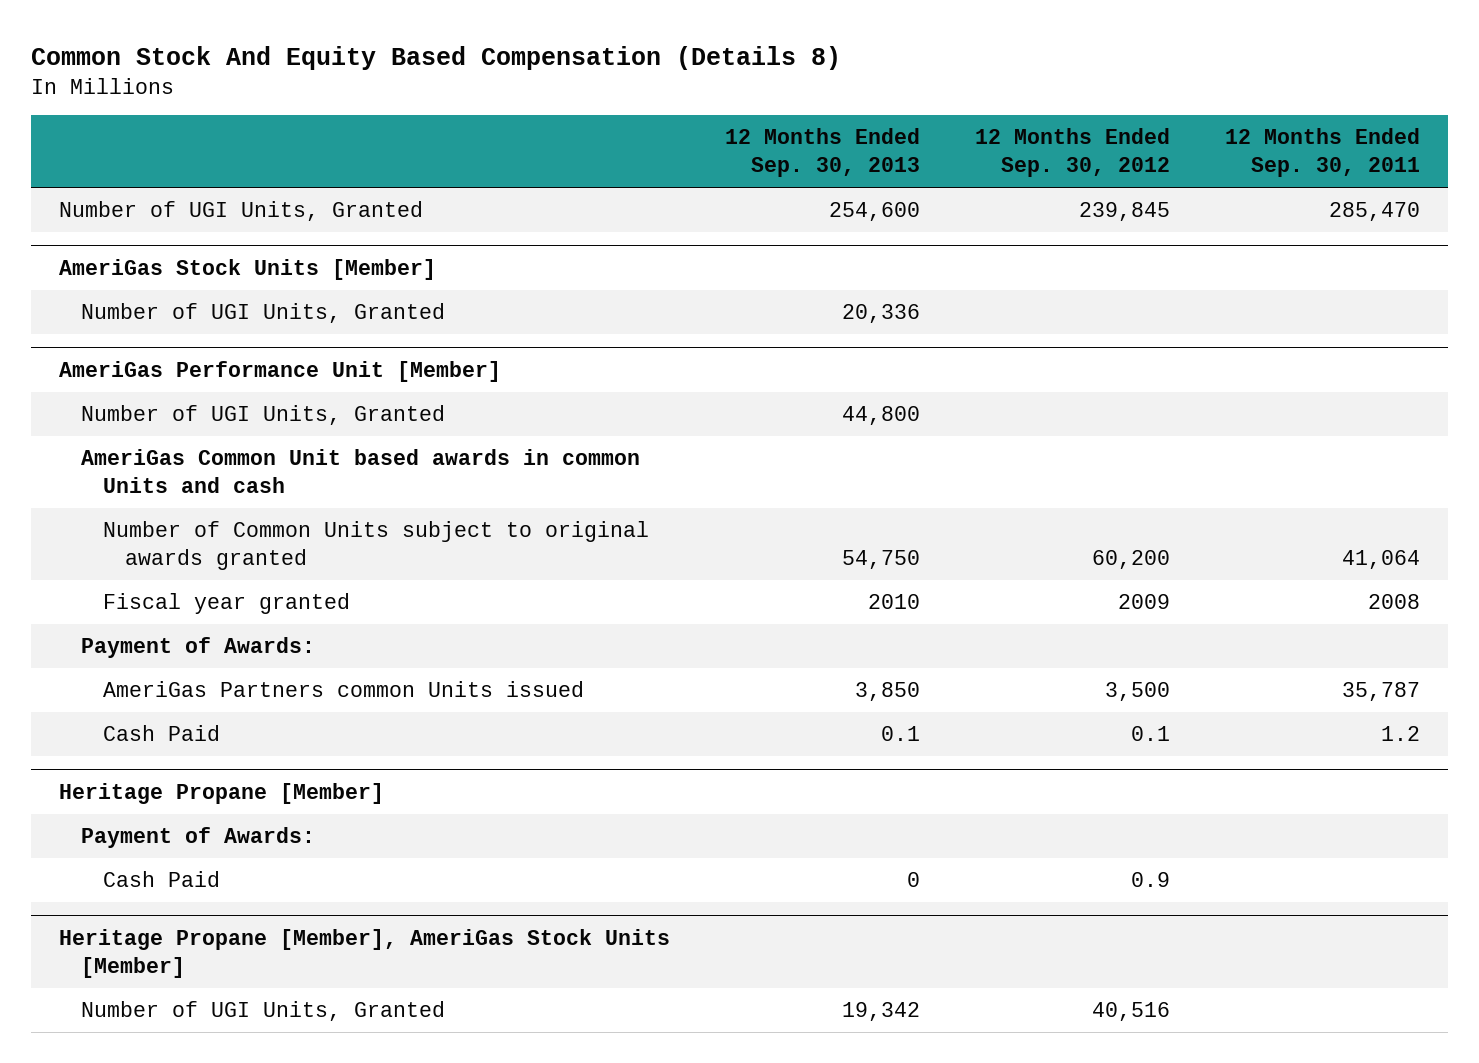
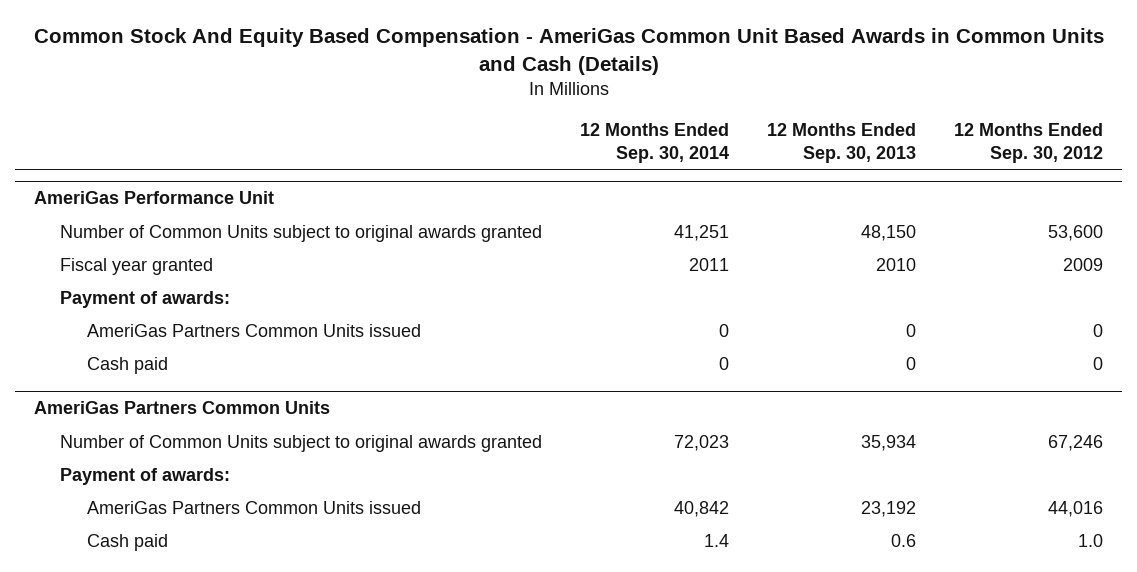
[30,45,841,70] Common Stock And Equity Based Compensation (Details 8) -> [33,27,1104,75] Common Stock And Equity Based Compensation - AmeriGas Common Unit Based Awards in Common Units and Cash (Details)
[1225,128,1421,178] 12 Months Ended Sep. 30, 2011 -> none
none -> [580,123,730,163] 12 Months Ended Sep. 30, 2014
[58,200,423,221] Number of UGI Units, Granted -> none
[58,258,436,280] AmeriGas Stock Units [Member] -> none
[80,302,445,323] Number of UGI Units, Granted -> none
[80,404,445,425] Number of UGI Units, Granted -> none
[80,448,640,493] AmeriGas Common Unit based awards in common Units and cash -> none
[58,360,501,382] AmeriGas Performance Unit [Member] -> [33,191,274,205] AmeriGas Performance Unit
[841,549,920,569] 54,750 -> [861,224,917,241] 48,150
[1092,549,1171,569] 60,200 -> [1048,224,1104,241] 53,600
[58,782,384,804] Heritage Propane [Member] -> none
[58,928,670,978] Heritage Propane [Member], AmeriGas Stock Units [Member] -> none
[80,1000,445,1021] Number of UGI Units, Granted -> none
[80,636,315,658] Payment of Awards: -> [60,290,231,308] Payment of awards:
[102,680,584,697] AmeriGas Partners common Units issued -> [87,323,422,337] AmeriGas Partners Common Units issued
[854,681,920,701] 3,850 -> [906,323,917,337] 0
[1105,681,1171,701] 3,500 -> [1093,323,1104,337] 0
[102,724,220,741] Cash Paid -> [87,356,169,374] Cash paid
[880,725,920,741] 0.1 -> [906,356,917,370] 0
[1131,725,1171,741] 0.1 -> [1093,356,1104,370] 0
none -> [33,401,330,415] AmeriGas Partners Common Units
none -> [60,434,543,452] Number of Common Units subject to original awards granted
[80,826,315,848] Payment of Awards: -> [60,467,231,485] Payment of awards:
none -> [87,500,422,514] AmeriGas Partners Common Units issued
[102,870,220,887] Cash Paid -> [87,533,169,551] Cash paid
[906,871,920,887] 0 -> [891,533,917,547] 0.6
[1131,871,1171,887] 0.9 -> [1078,533,1104,547] 1.0

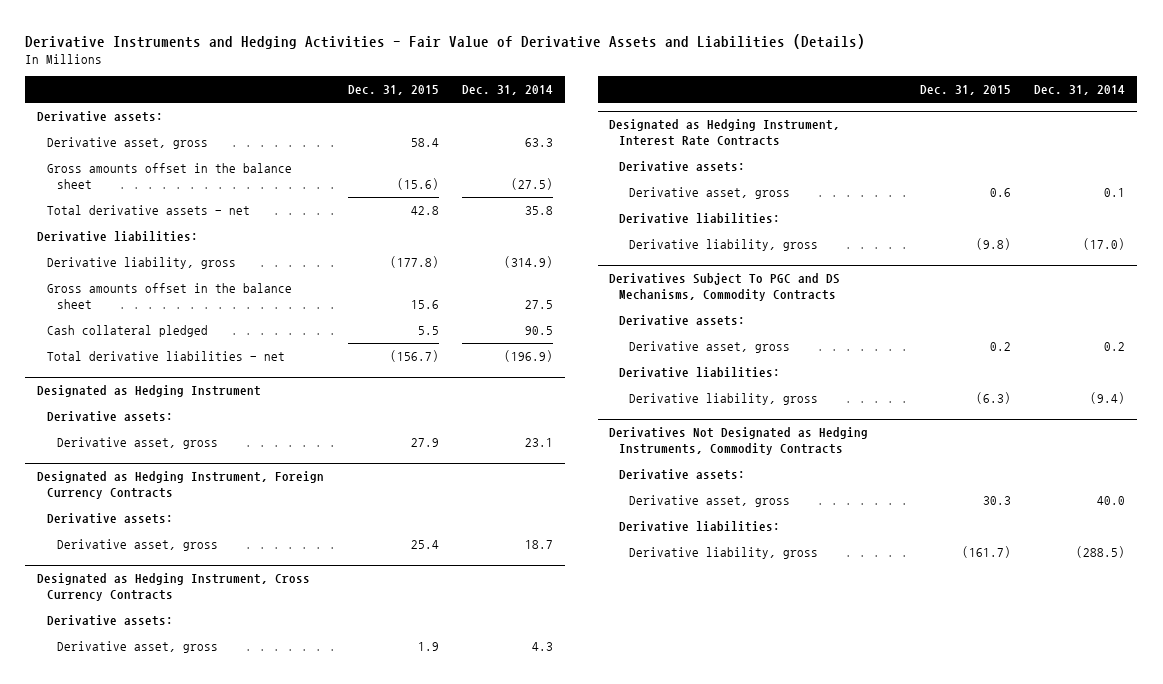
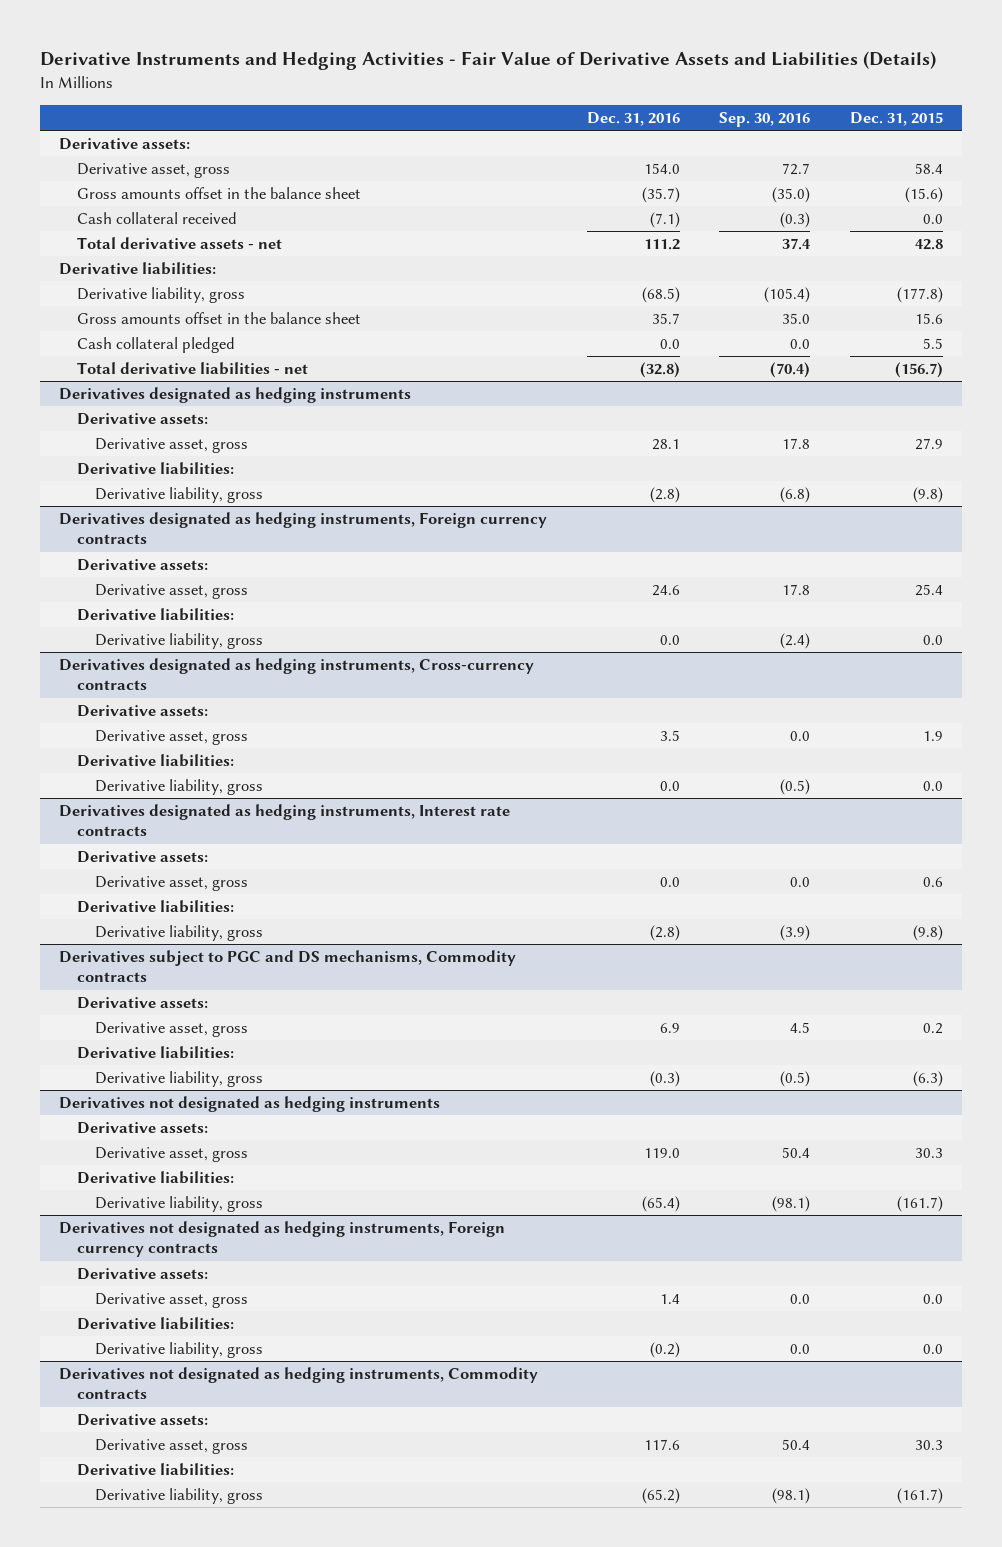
[462,85,554,96] Dec. 31, 2014 -> none
none -> [586,111,680,126] Dec. 31, 2016
none -> [719,111,811,127] Sep. 30, 2016
none -> [77,212,238,225] Cash collateral received
[37,385,262,398] Designated as Hedging Instrument -> [59,387,412,404] Derivatives designated as hedging instruments
none -> [77,462,235,476] Derivative liabilities:
none -> [95,487,264,504] Derivative liability, gross
[37,471,325,500] Designated as Hedging Instrument, Foreign Currency Contracts -> [59,512,548,545] Derivatives designated as hedging instruments, Foreign currency contracts
none -> [77,608,235,622] Derivative liabilities:
none -> [95,633,264,650] Derivative liability, gross
[37,573,311,602] Designated as Hedging Instrument, Cross Currency Contracts -> [59,658,535,691] Derivatives designated as hedging instruments, Cross-currency contracts
none -> [77,754,235,768] Derivative liabilities:
none -> [95,779,264,796] Derivative liability, gross
[609,119,841,147] Designated as Hedging Instrument, Interest Rate Contracts -> [59,804,511,837] Derivatives designated as hedging instruments, Interest rate contracts
[609,273,841,302] Derivatives Subject To PGC and DS Mechanisms, Commodity Contracts -> [59,950,517,983] Derivatives subject to PGC and DS mechanisms, Commodity contracts
[609,427,869,456] Derivatives Not Designated as Hedging Instruments, Commodity Contracts -> [59,1096,441,1113] Derivatives not designated as hedging instruments
none -> [59,1221,506,1258] Derivatives not designated as hedging instruments, Foreign currency contracts
none -> [77,1268,209,1281] Derivative assets:
none -> [95,1293,249,1309] Derivative asset, gross
none -> [77,1317,235,1331] Derivative liabilities:
none -> [95,1342,264,1359] Derivative liability, gross
none -> [59,1367,539,1400] Derivatives not designated as hedging instruments, Commodity contracts
none -> [77,1414,209,1427] Derivative assets:
none -> [95,1439,249,1455] Derivative asset, gross
none -> [77,1463,235,1477] Derivative liabilities:
none -> [95,1488,264,1505] Derivative liability, gross

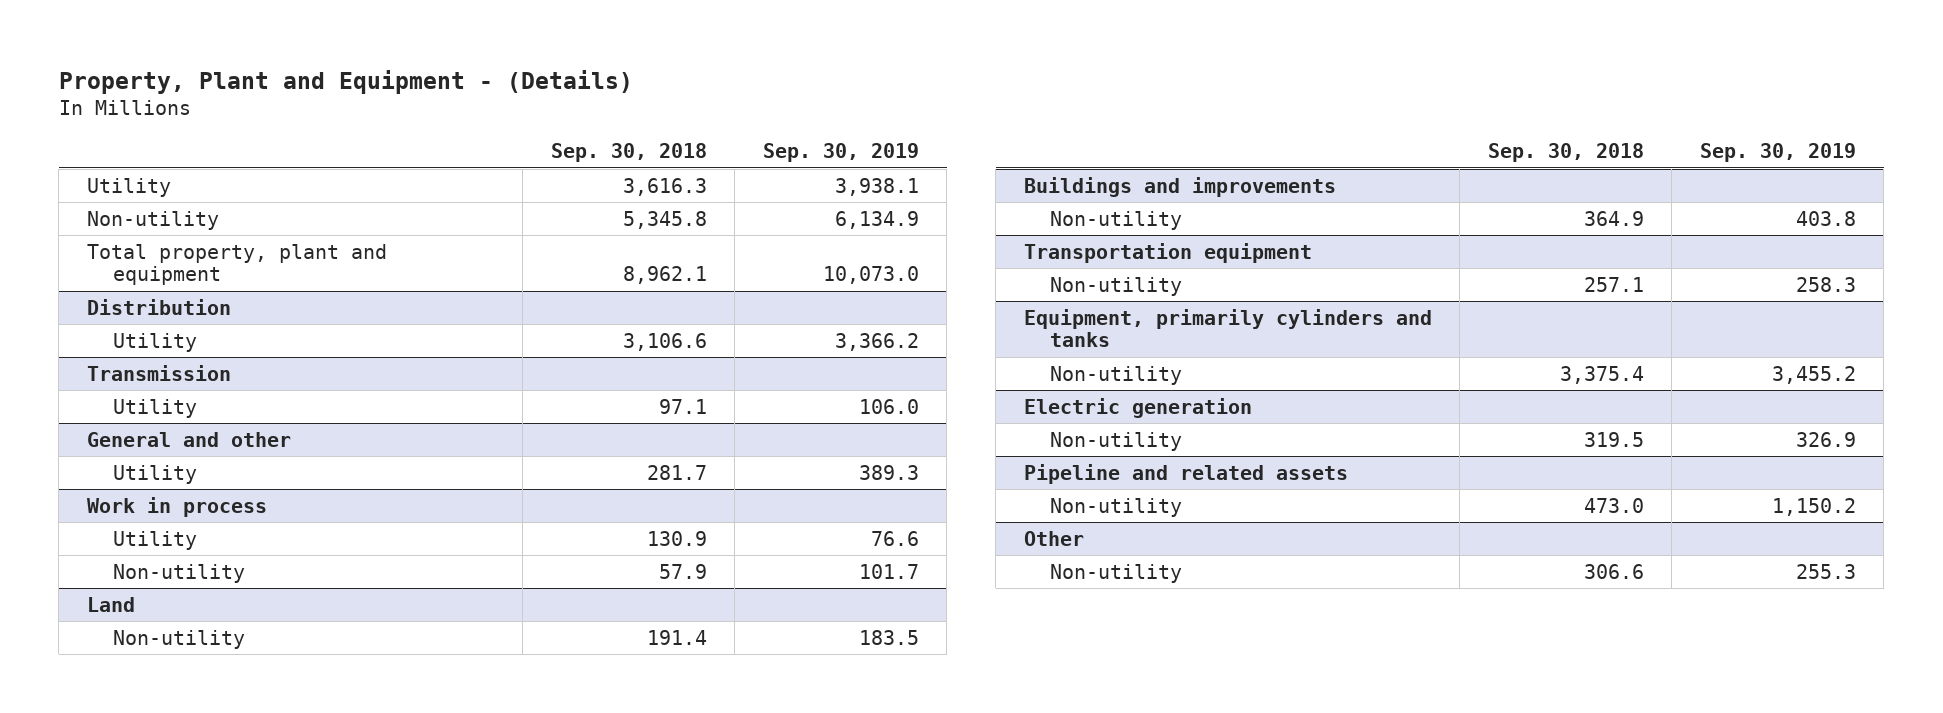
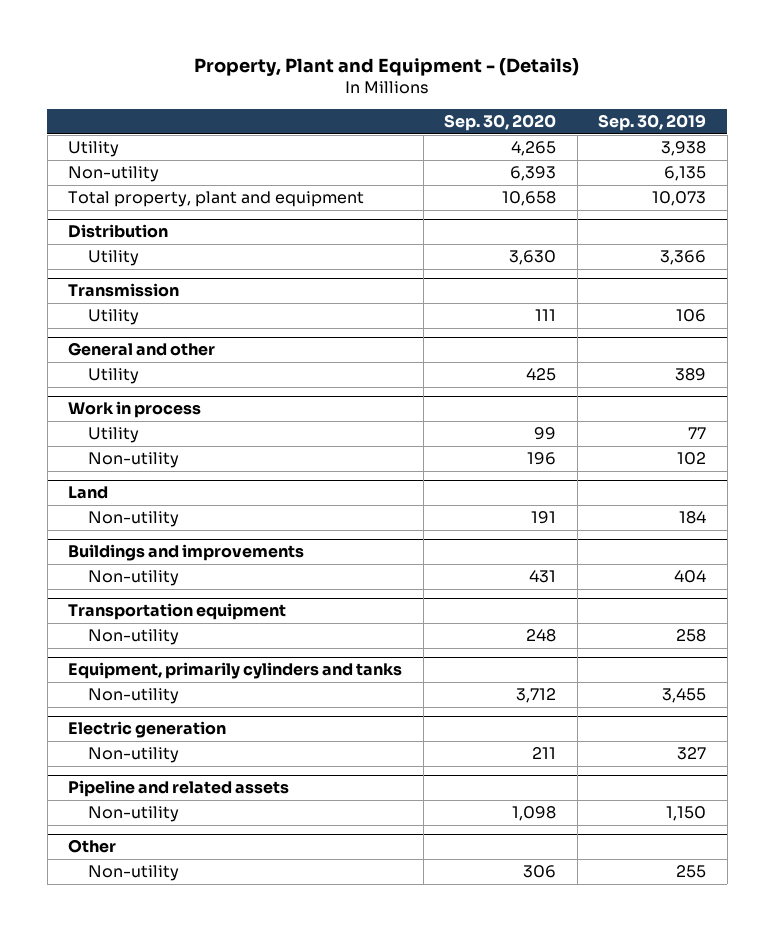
[550,143,707,163] Sep. 30, 2018 -> none
none -> [444,113,557,131] Sep. 30, 2020
[834,177,919,196] 3,938.1 -> [661,141,707,157] 3,938
[834,210,919,229] 6,134.9 -> [664,166,707,182] 6,135
[822,266,919,285] 10,073.0 -> [652,191,707,207] 10,073
[834,332,919,351] 3,366.2 -> [660,250,707,266] 3,366
[858,398,919,414] 106.0 -> [676,309,707,323] 106
[858,464,919,480] 389.3 -> [675,368,707,382] 389
[870,530,919,546] 76.6 -> [688,427,707,440] 77
[858,563,919,579] 101.7 -> [677,452,707,466] 102
[858,629,919,645] 183.5 -> [679,511,707,525] 184
[1795,210,1856,226] 403.8 -> [674,570,707,584] 404
[1795,276,1856,292] 258.3 -> [676,629,707,643] 258
[1771,365,1856,384] 3,455.2 -> [662,688,707,704] 3,455
[1795,431,1856,447] 326.9 -> [677,747,707,761] 327
[1771,497,1856,516] 1,150.2 -> [666,806,707,822] 1,150
[1795,563,1856,579] 255.3 -> [676,865,707,879] 255

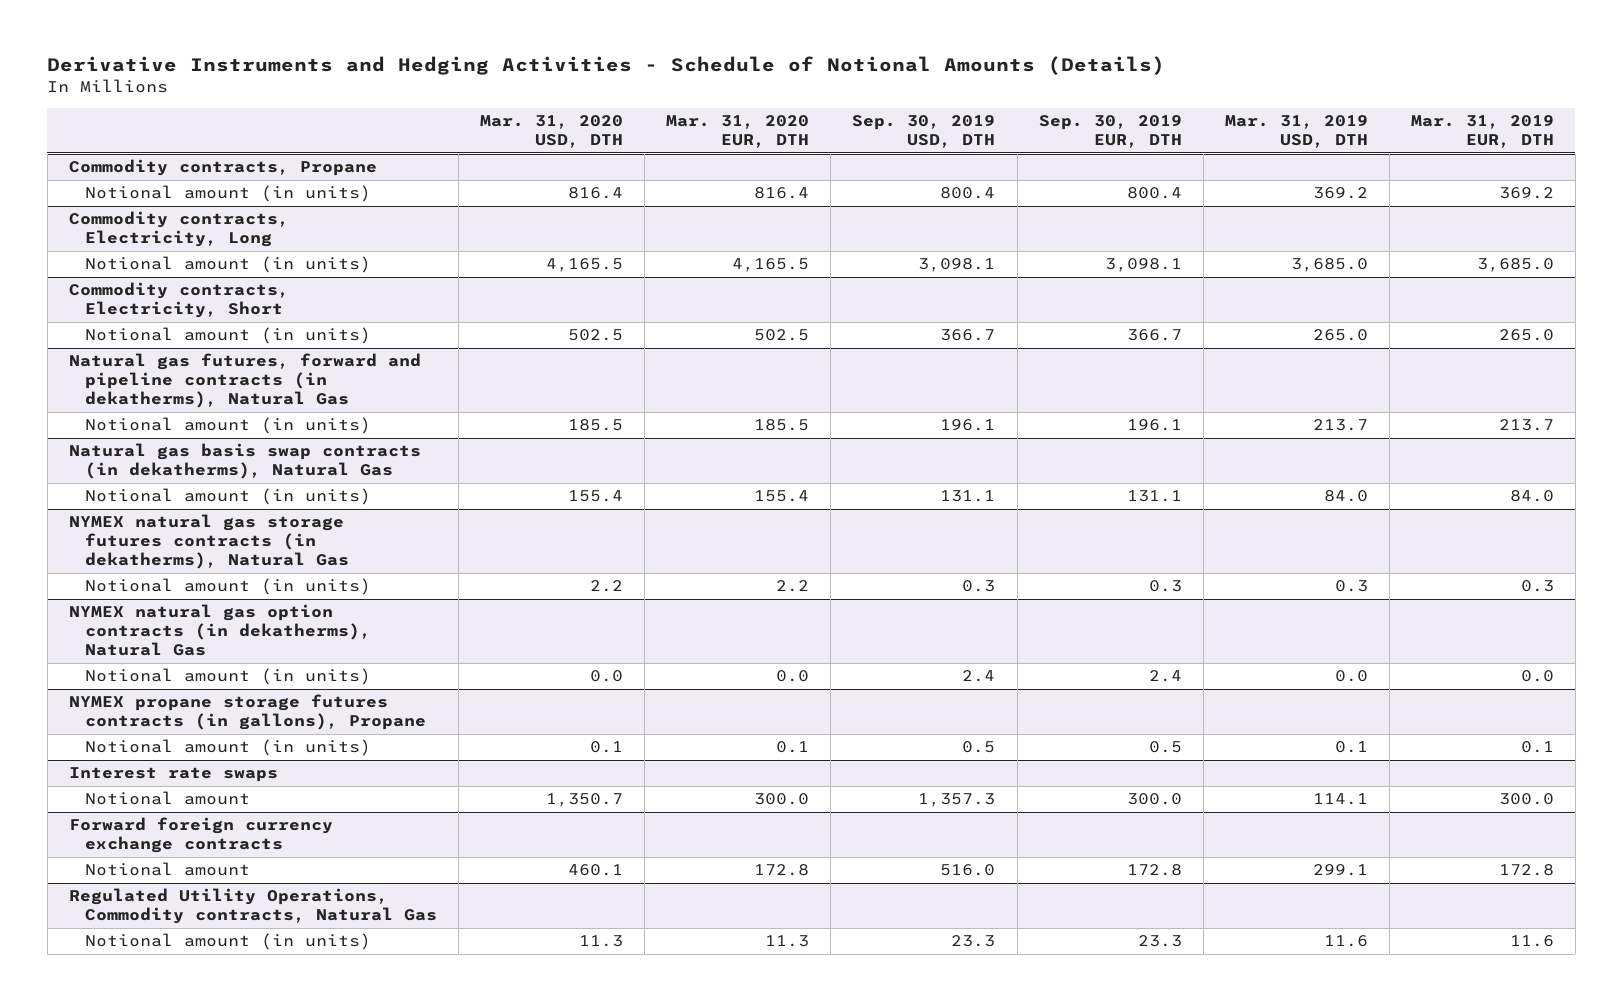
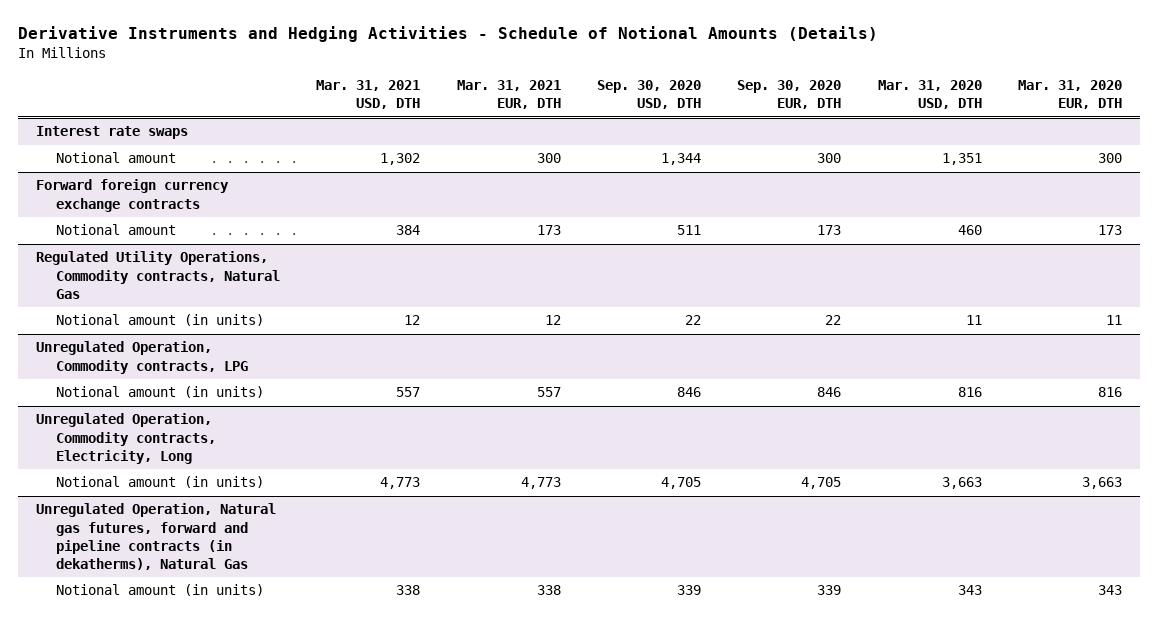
[852,115,996,149] Sep. 30, 2019 USD, DTH -> none
[1038,115,1182,149] Sep. 30, 2019 EUR, DTH -> none
[1224,115,1368,149] Mar. 31, 2019 USD, DTH -> none
[1410,115,1554,149] Mar. 31, 2019 EUR, DTH -> none
none -> [316,80,421,110] Mar. 31, 2021 USD, DTH
none -> [456,80,561,110] Mar. 31, 2021 EUR, DTH
none -> [597,80,702,110] Sep. 30, 2020 USD, DTH
none -> [737,80,842,110] Sep. 30, 2020 EUR, DTH
[69,159,378,177] Commodity contracts, Propane -> none
[85,185,372,203] Notional amount (in units) -> none
[69,211,290,248] Commodity contracts, Electricity, Long -> none
[85,256,372,274] Notional amount (in units) -> none
[69,282,290,319] Commodity contracts, Electricity, Short -> none
[85,327,372,345] Notional amount (in units) -> none
[69,353,422,409] Natural gas futures, forward and pipeline contracts (in dekatherms), Natural Gas -> none
[85,417,372,435] Notional amount (in units) -> none
[69,443,422,480] Natural gas basis swap contracts (in dekatherms), Natural Gas -> none
[85,488,372,506] Notional amount (in units) -> none
[69,514,350,570] NYMEX natural gas storage futures contracts (in dekatherms), Natural Gas -> none
[85,578,372,596] Notional amount (in units) -> none
[69,604,372,657] NYMEX natural gas option contracts (in dekatherms), Natural Gas -> none
[85,668,372,686] Notional amount (in units) -> none
[69,694,427,731] NYMEX propane storage futures contracts (in gallons), Propane -> none
[85,739,372,757] Notional amount (in units) -> none
[546,793,624,808] 1,350.7 -> [941,153,982,166] 1,351
[754,793,810,806] 300.0 -> [1098,153,1123,164] 300
[568,864,624,877] 460.1 -> [957,225,982,236] 460
[754,864,810,877] 172.8 -> [1098,225,1123,236] 173
[579,935,624,948] 11.3 -> [965,315,982,326] 11
[765,935,810,948] 11.3 -> [1106,315,1123,326] 11
none -> [35,341,248,374] Unregulated Operation, Commodity contracts, LPG
none -> [55,386,264,399] Notional amount (in units)
none -> [35,413,216,464] Unregulated Operation, Commodity contracts, Electricity, Long
none -> [55,476,264,489] Notional amount (in units)
none -> [35,503,276,570] Unregulated Operation, Natural gas futures, forward and pipeline contracts (in dekatherms), Natural Gas
none -> [55,584,264,597] Notional amount (in units)

